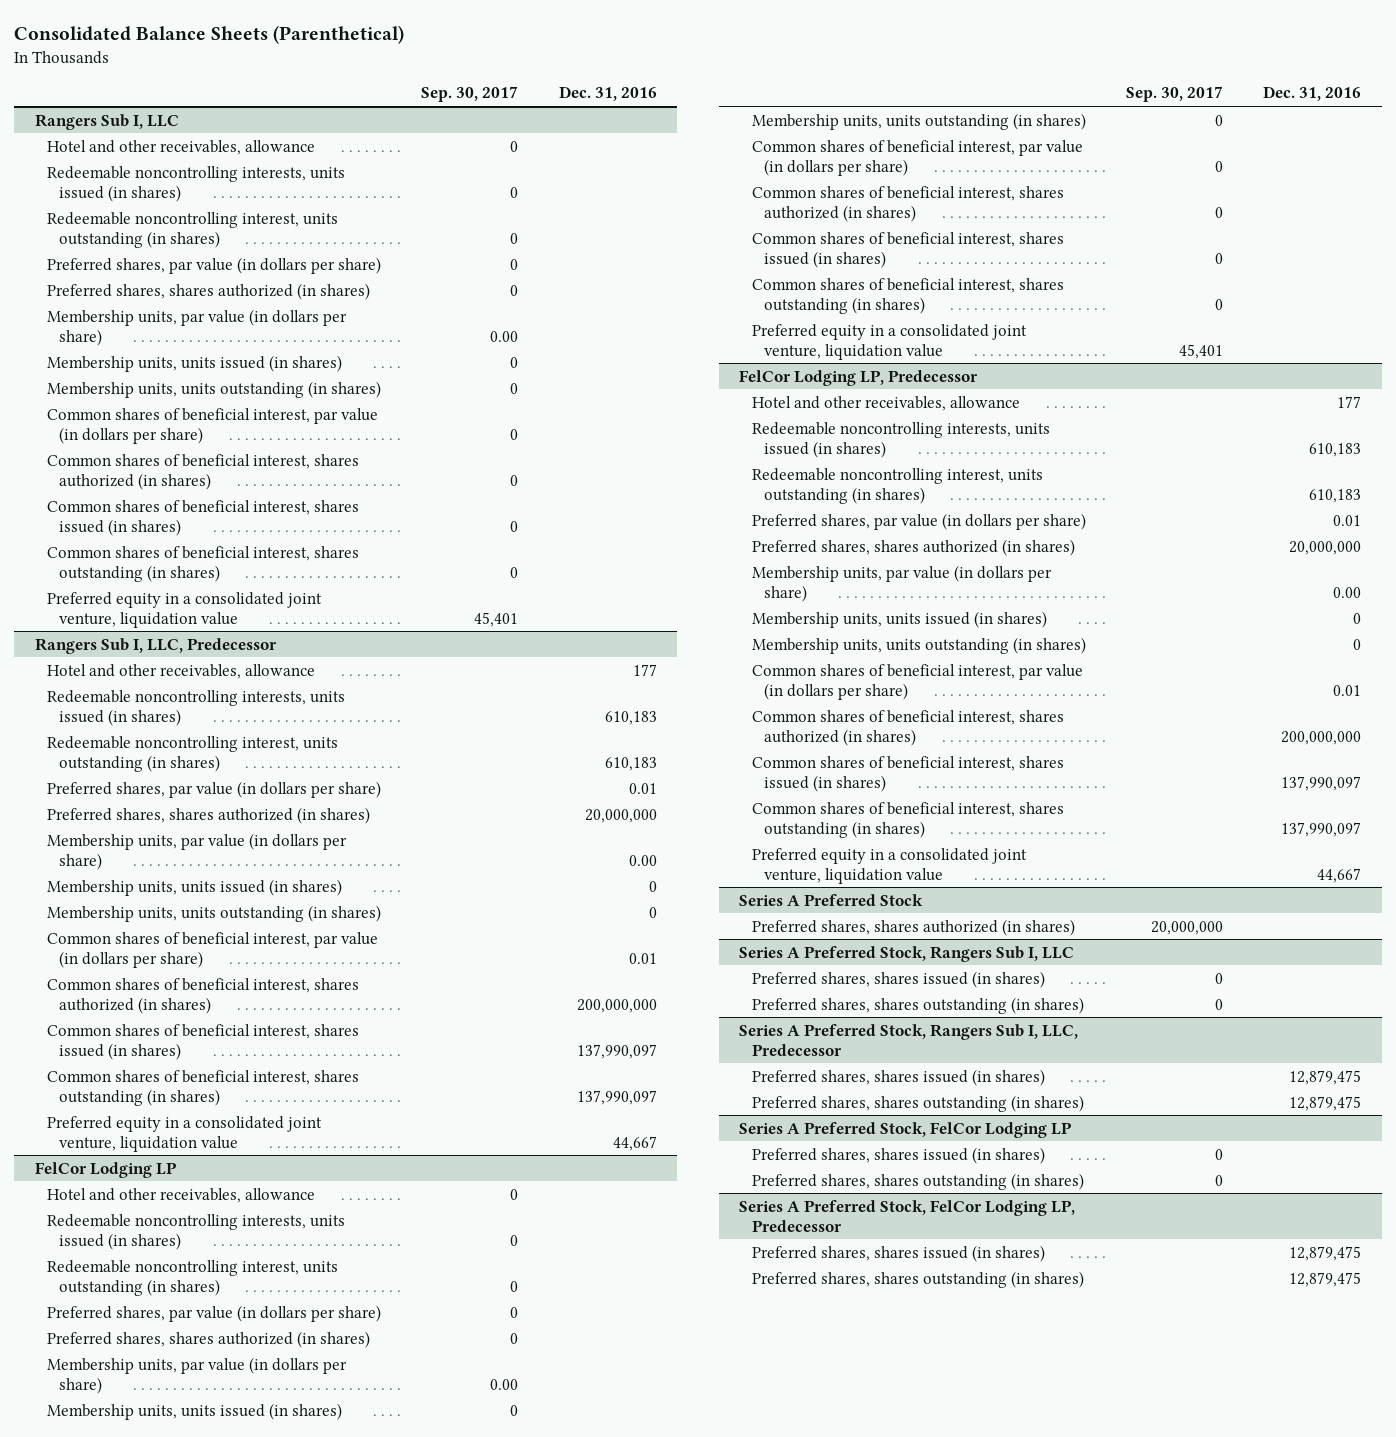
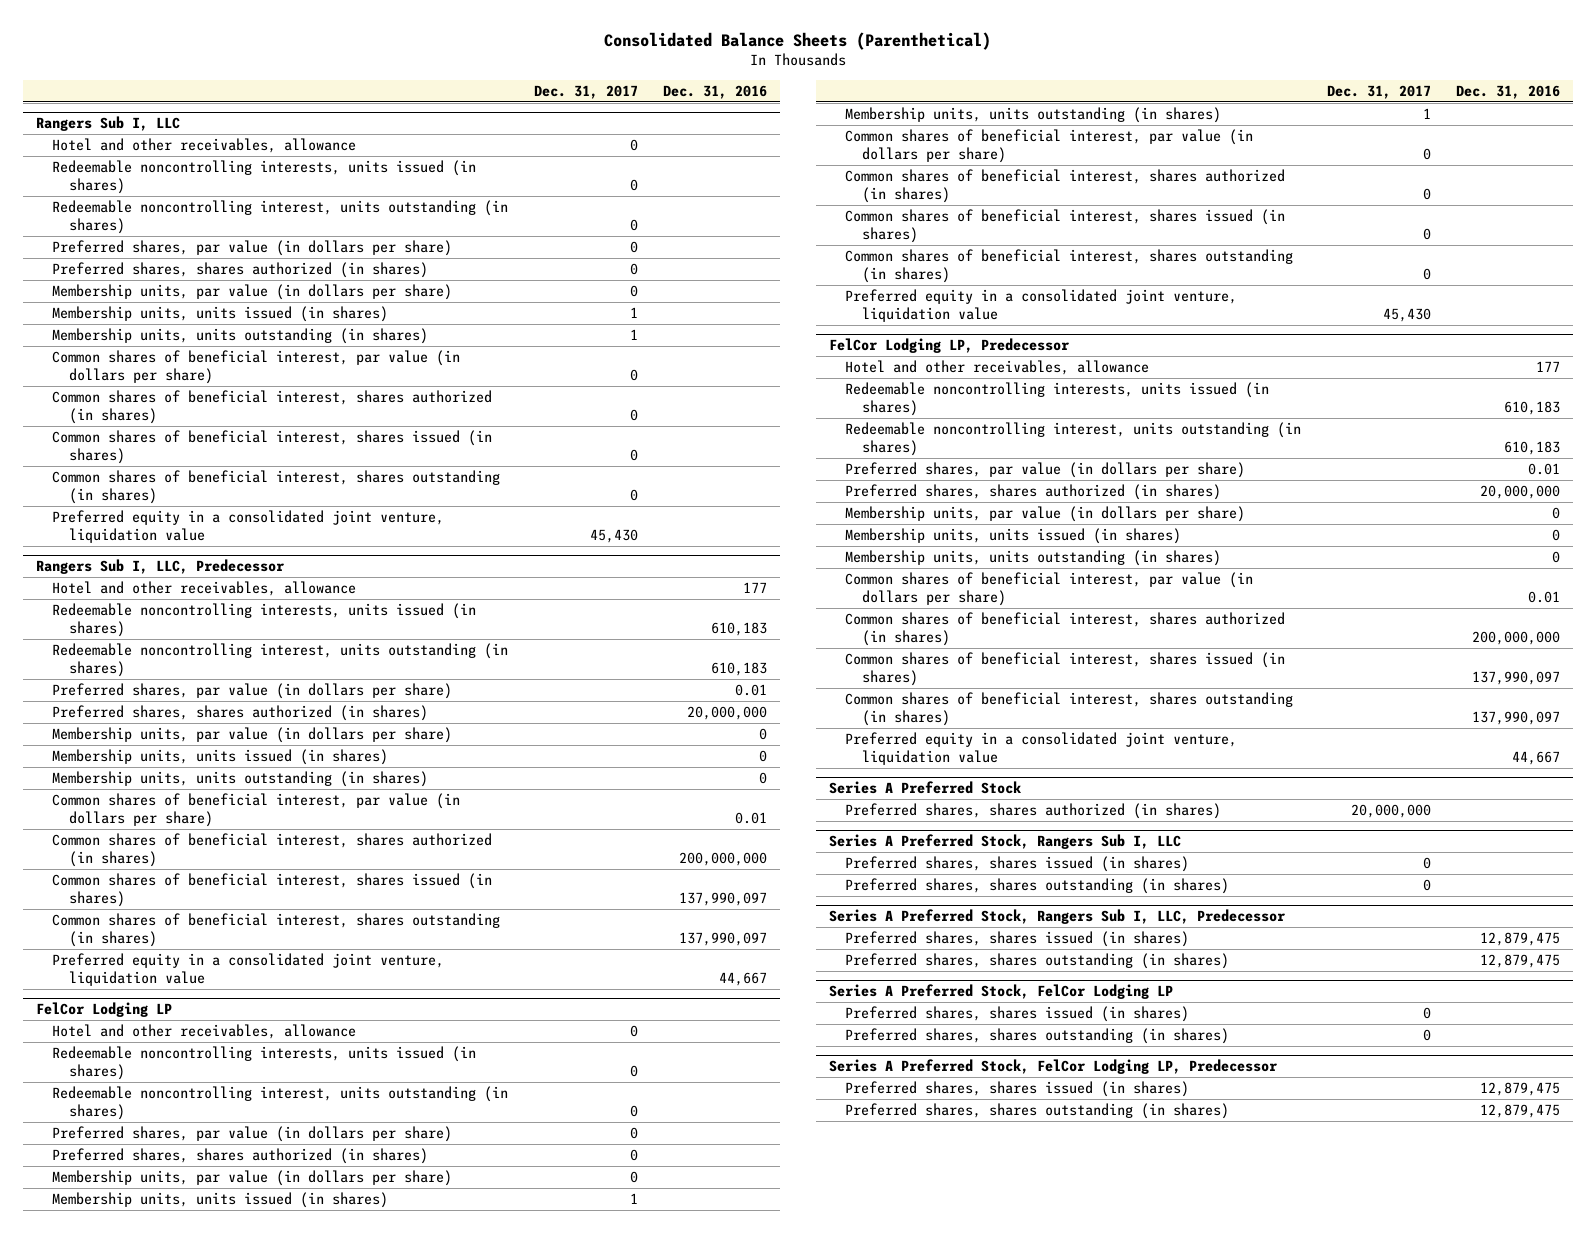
[421,86,519,103] Sep. 30, 2017 -> none
none -> [533,84,638,99] Dec. 31, 2017
[628,854,657,866] 0.00 -> [759,728,768,741] 0
[1333,586,1362,598] 0.00 -> [1552,507,1561,520] 0

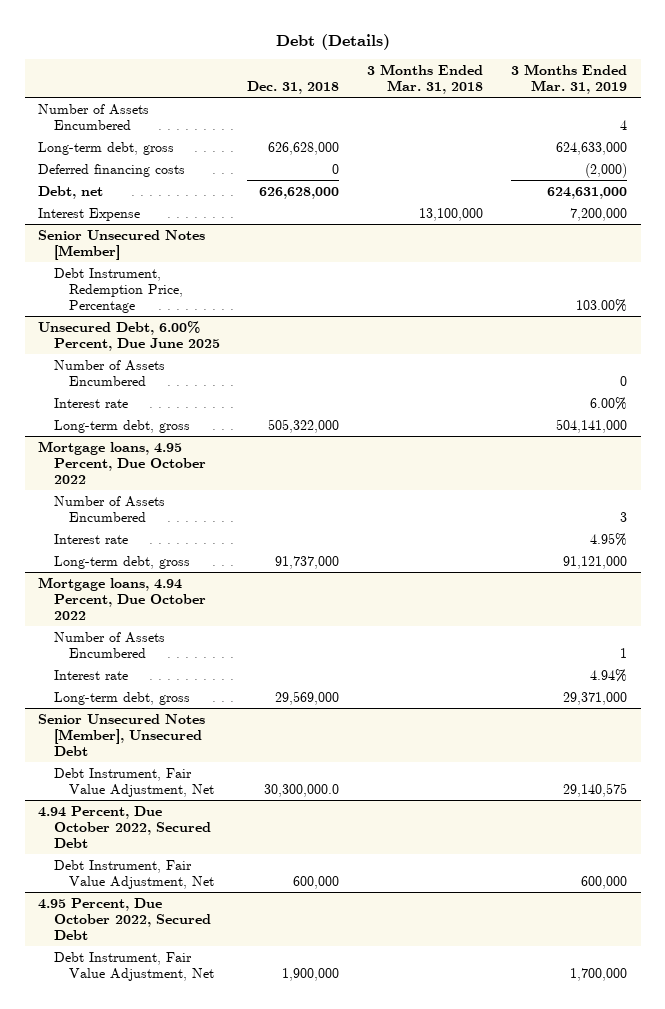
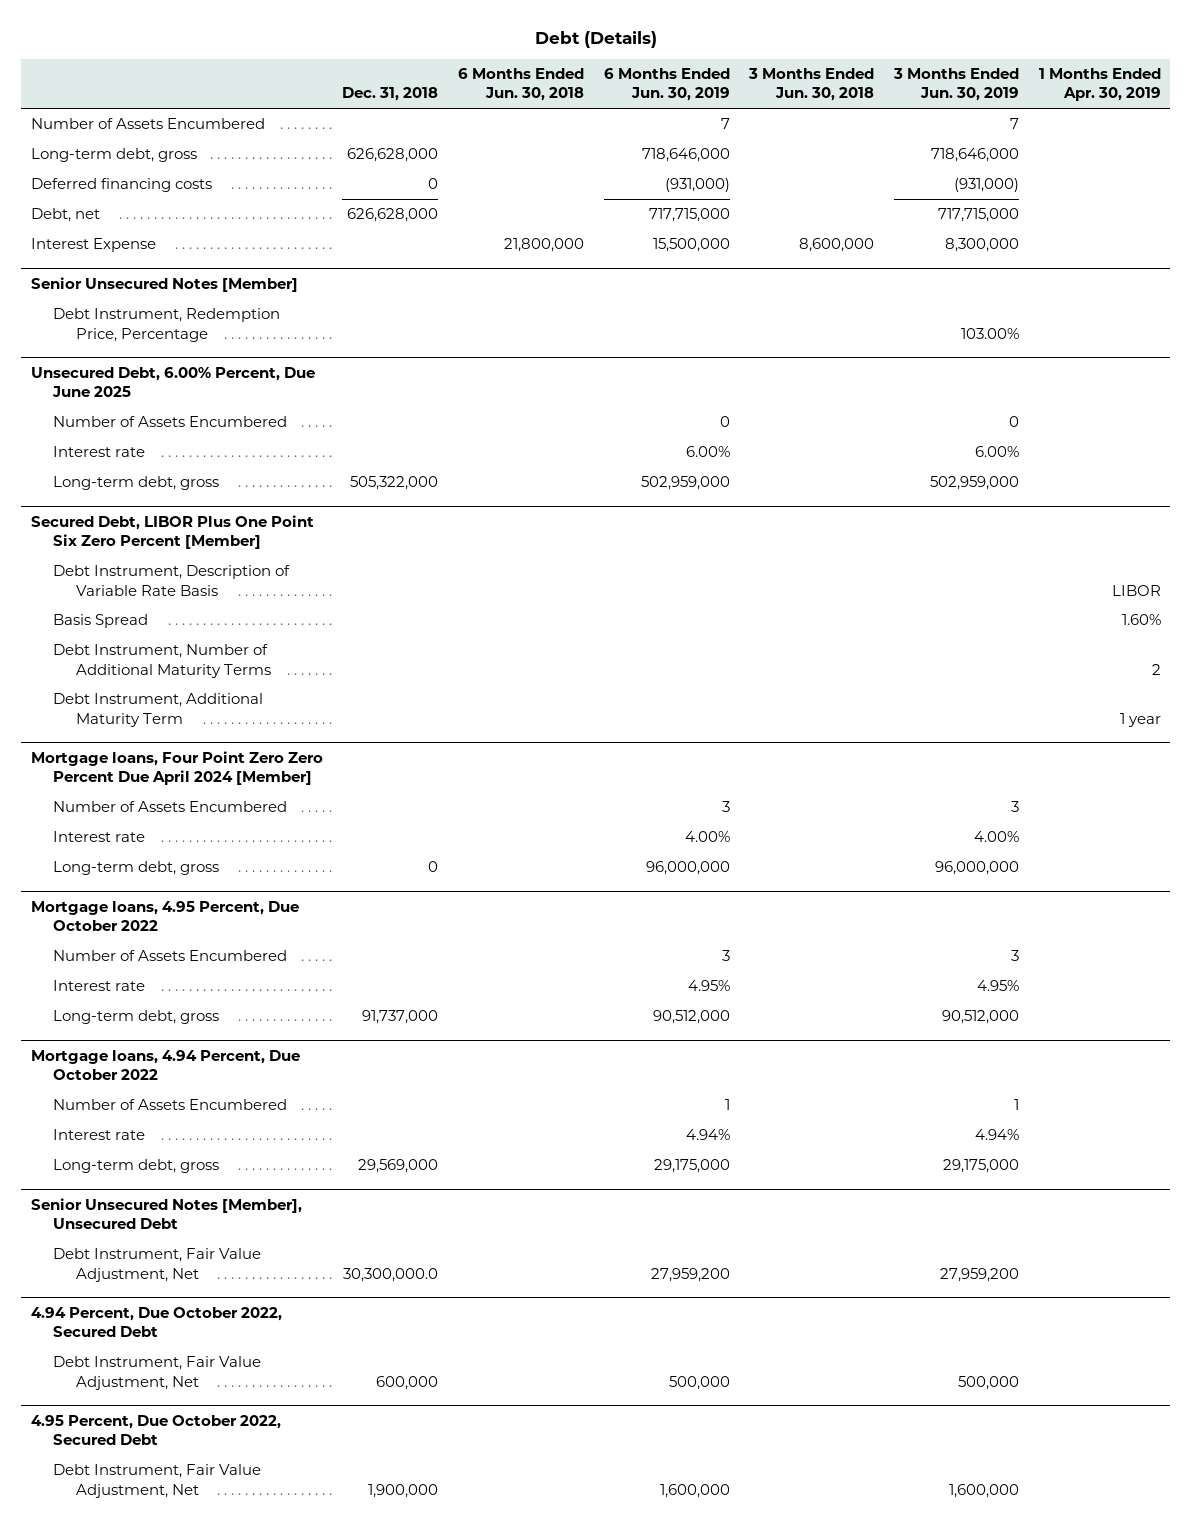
[367,63,484,94] 3 Months Ended Mar. 31, 2018 -> none
[510,63,627,94] 3 Months Ended Mar. 31, 2019 -> none
none -> [457,67,584,102] 6 Months Ended Jun. 30, 2018
none -> [603,67,730,102] 6 Months Ended Jun. 30, 2019
none -> [748,67,875,102] 3 Months Ended Jun. 30, 2018
none -> [892,67,1019,102] 3 Months Ended Jun. 30, 2019
none -> [1038,67,1161,102] 1 Months Ended Apr. 30, 2019
none -> [30,514,314,550] Secured Debt, LIBOR Plus One Point Six Zero Percent [Member]
none -> [53,565,291,596] Debt Instrument, Description of Variable Rate Basis
none -> [53,614,149,629] Basis Spread
none -> [53,644,271,678] Debt Instrument, Number of Additional Maturity Terms
none -> [53,693,264,727] Debt Instrument, Additional Maturity Term
none -> [30,750,323,786] Mortgage loans, Four Point Zero Zero Percent Due April 2024 [Member]
none -> [53,801,288,813] Number of Assets Encumbered
none -> [53,831,146,843] Interest rate
none -> [53,861,220,876] Long-term debt, gross

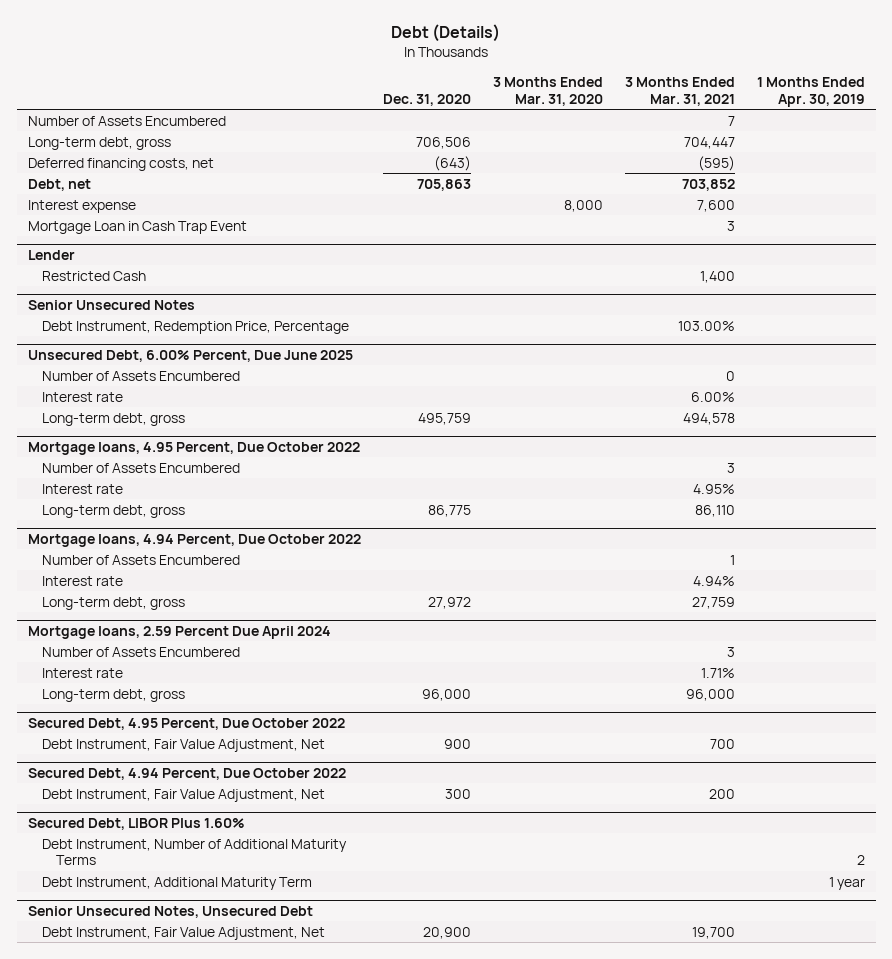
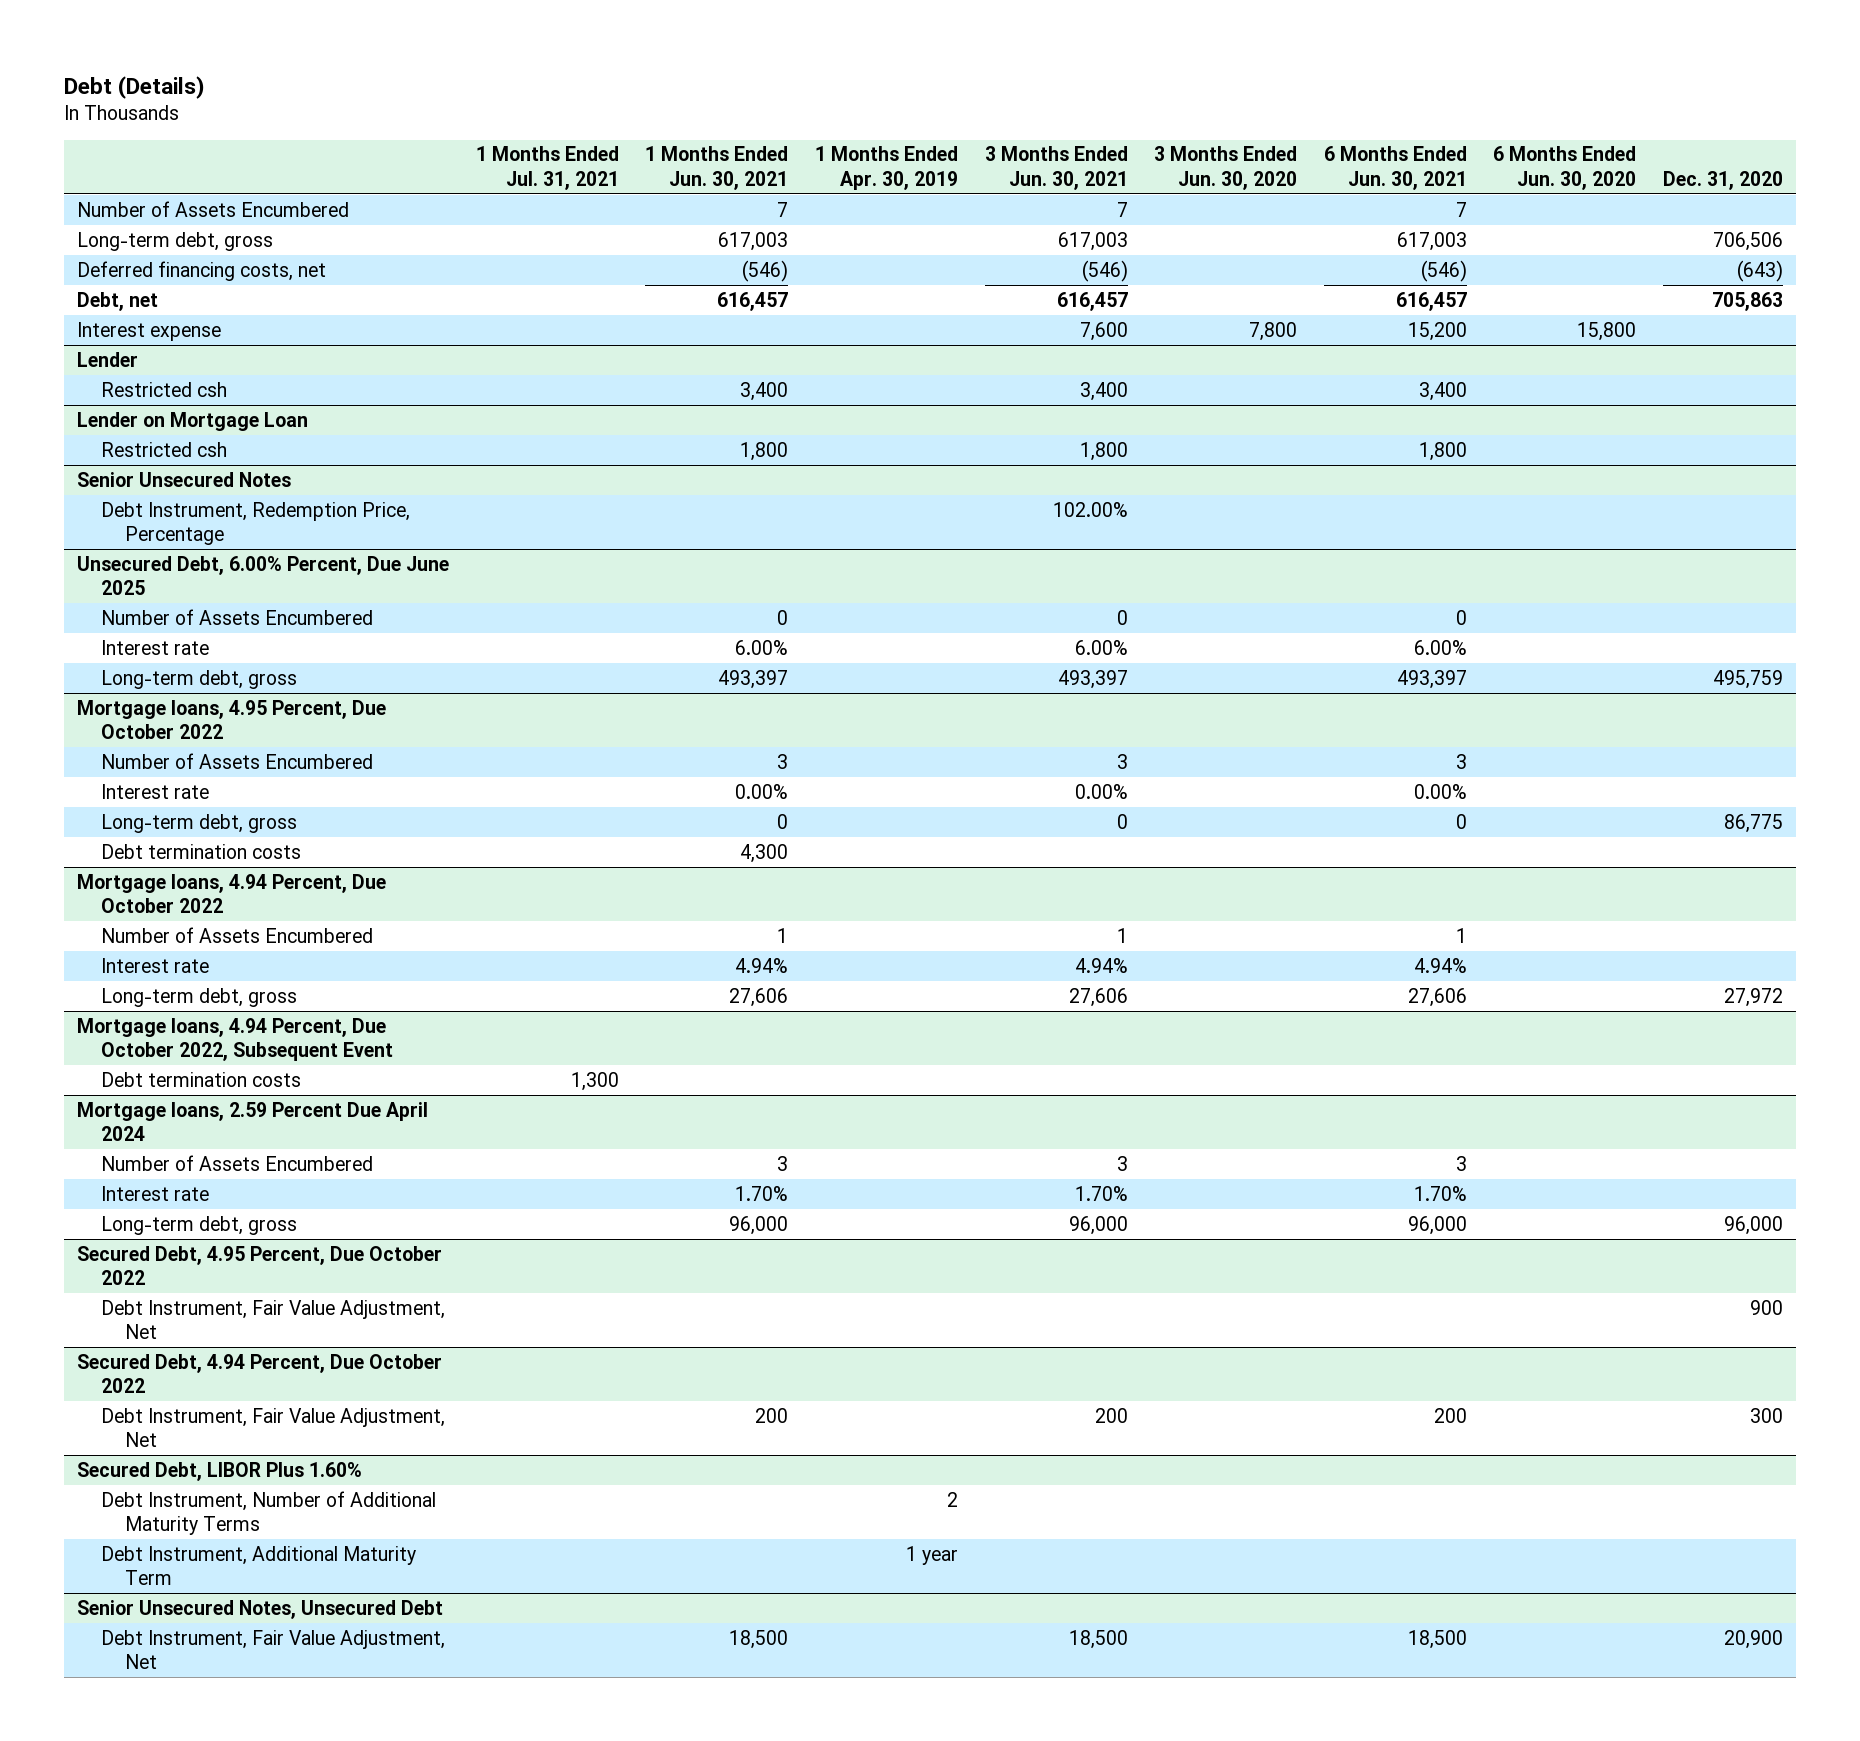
[492,77,603,106] 3 Months Ended Mar. 31, 2020 -> none
[624,77,735,106] 3 Months Ended Mar. 31, 2021 -> none
none -> [475,146,619,190] 1 Months Ended Jul. 31, 2021
none -> [645,146,789,190] 1 Months Ended Jun. 30, 2021
none -> [984,146,1128,190] 3 Months Ended Jun. 30, 2021
none -> [1154,146,1298,190] 3 Months Ended Jun. 30, 2020
none -> [1323,146,1467,190] 6 Months Ended Jun. 30, 2021
none -> [1493,146,1637,190] 6 Months Ended Jun. 30, 2020
[27,220,247,234] Mortgage Loan in Cash Trap Event -> none
[41,270,146,281] Restricted Cash -> [101,381,228,397] Restricted csh
none -> [77,411,309,431] Lender on Mortgage Loan
none -> [101,441,228,457] Restricted csh
none -> [101,843,302,859] Debt termination costs
none -> [77,1017,394,1062] Mortgage loans, 4.94 Percent, Due October 2022, Subsequent Event
none -> [101,1071,302,1087] Debt termination costs

